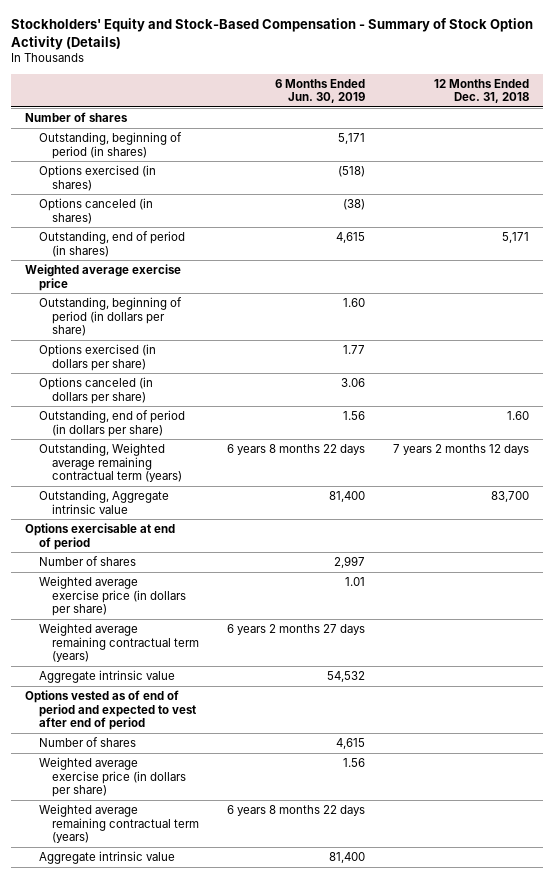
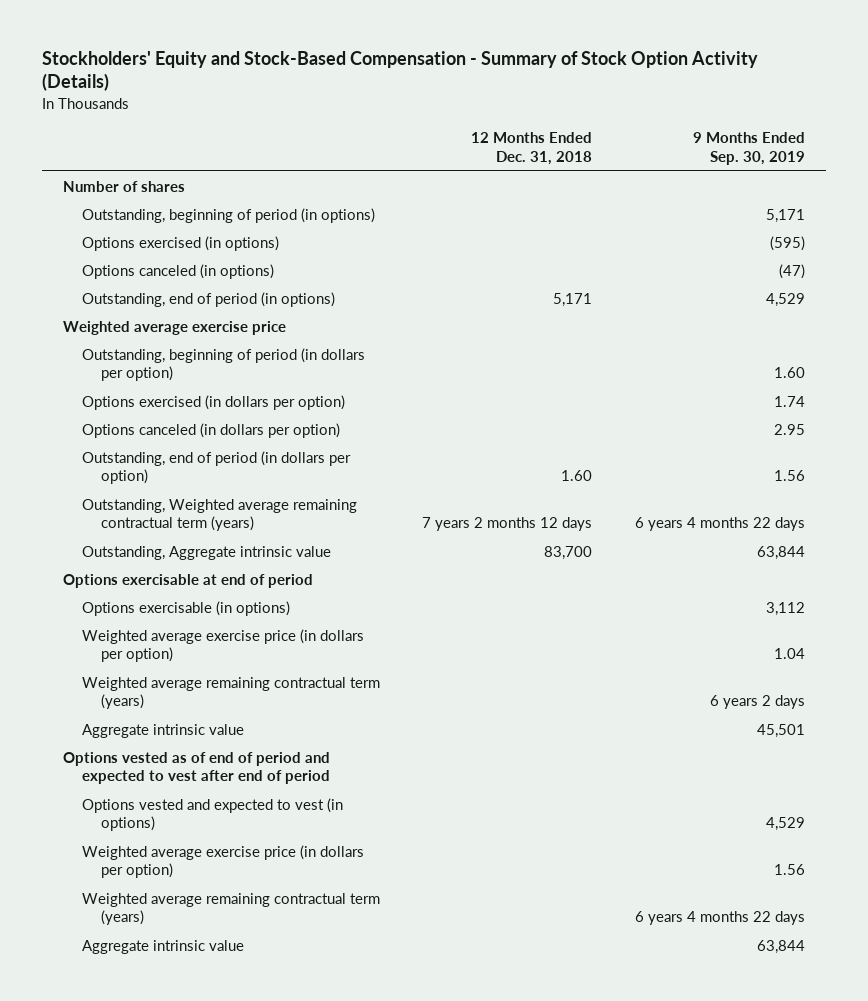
[275,78,366,104] 6 Months Ended Jun. 30, 2019 -> none
none -> [692,132,805,165] 9 Months Ended Sep. 30, 2019
[38,132,182,159] Outstanding, beginning of period (in shares) -> [81,207,375,223] Outstanding, beginning of period (in options)
[38,165,156,191] Options exercised (in shares) -> [81,235,279,251] Options exercised (in options)
[38,198,153,224] Options canceled (in shares) -> [81,263,274,279] Options canceled (in options)
[38,231,185,257] Outstanding, end of period (in shares) -> [81,291,335,307] Outstanding, end of period (in options)
[38,297,182,337] Outstanding, beginning of period (in dollars per share) -> [81,347,365,382] Outstanding, beginning of period (in dollars per option)
[38,344,156,371] Options exercised (in dollars per share) -> [81,394,345,410] Options exercised (in dollars per option)
[38,377,153,404] Options canceled (in dollars per share) -> [81,422,340,438] Options canceled (in dollars per option)
[38,410,185,437] Outstanding, end of period (in dollars per share) -> [81,450,351,485] Outstanding, end of period (in dollars per option)
[38,556,136,567] Number of shares -> [81,600,290,616] Options exercisable (in options)
[38,576,187,617] Weighted average exercise price (in dollars per share) -> [81,628,364,663] Weighted average exercise price (in dollars per option)
[38,737,136,748] Number of shares -> [81,797,343,832] Options vested and expected to vest (in options)
[38,757,187,798] Weighted average exercise price (in dollars per share) -> [81,844,364,879] Weighted average exercise price (in dollars per option)

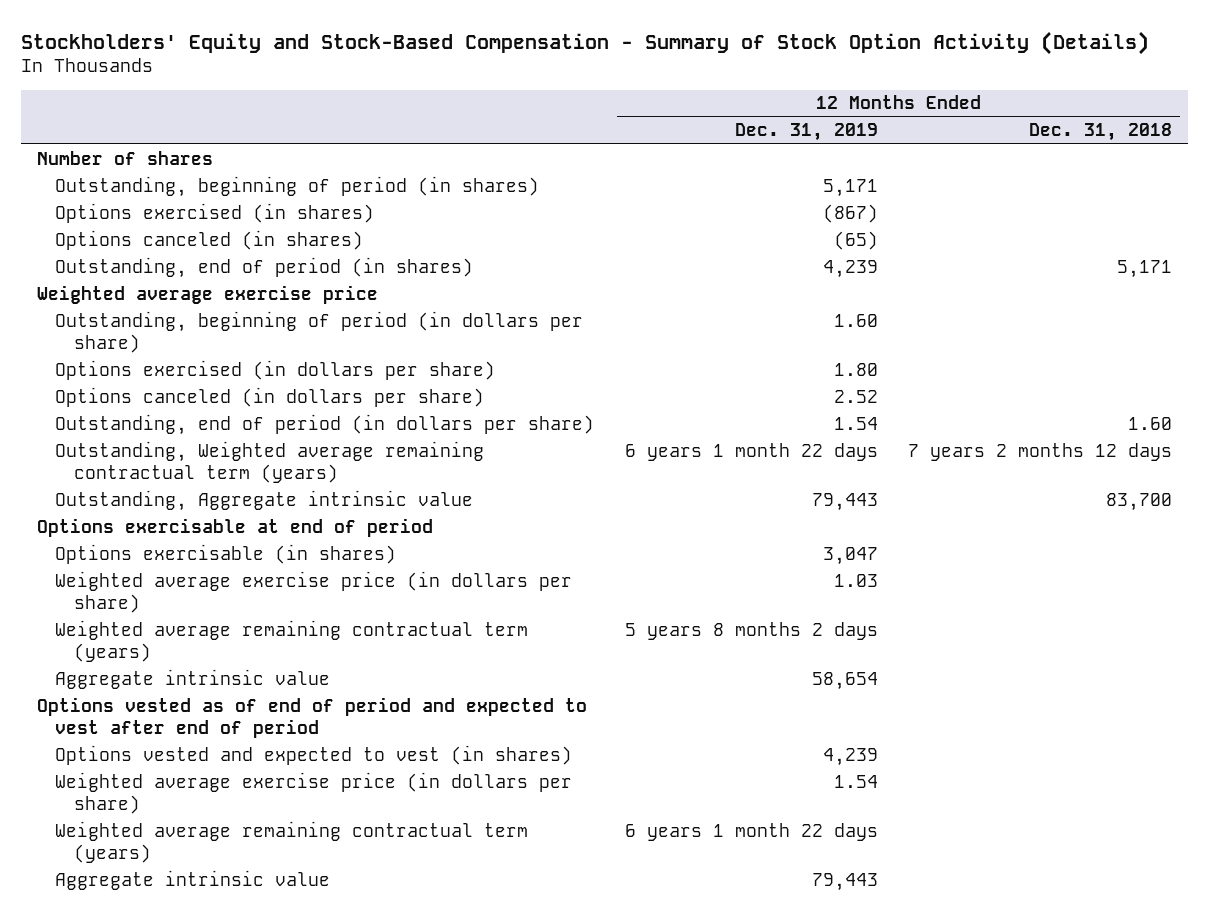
[692,132,805,165] 9 Months Ended Sep. 30, 2019 -> none
none -> [734,123,878,142] Dec. 31, 2019
[81,207,375,223] Outstanding, beginning of period (in options) -> [55,175,540,197] Outstanding, beginning of period (in shares)
[81,235,279,251] Options exercised (in options) -> [55,202,375,223] Options exercised (in shares)
[81,263,274,279] Options canceled (in options) -> [55,229,364,250] Options canceled (in shares)
[81,291,335,307] Outstanding, end of period (in options) -> [55,256,474,278] Outstanding, end of period (in shares)
[81,347,365,382] Outstanding, beginning of period (in dollars per option) -> [55,310,584,353] Outstanding, beginning of period (in dollars per share)
[81,394,345,410] Options exercised (in dollars per option) -> [55,359,496,380] Options exercised (in dollars per share)
[81,422,340,438] Options canceled (in dollars per option) -> [55,386,485,407] Options canceled (in dollars per share)
[81,450,351,485] Outstanding, end of period (in dollars per option) -> [55,413,595,435] Outstanding, end of period (in dollars per share)
[81,600,290,616] Options exercisable (in options) -> [55,543,397,564] Options exercisable (in shares)
[81,628,364,663] Weighted average exercise price (in dollars per option) -> [55,570,573,613] Weighted average exercise price (in dollars per share)
[81,797,343,832] Options vested and expected to vest (in options) -> [55,744,573,765] Options vested and expected to vest (in shares)
[81,844,364,879] Weighted average exercise price (in dollars per option) -> [55,771,573,814] Weighted average exercise price (in dollars per share)

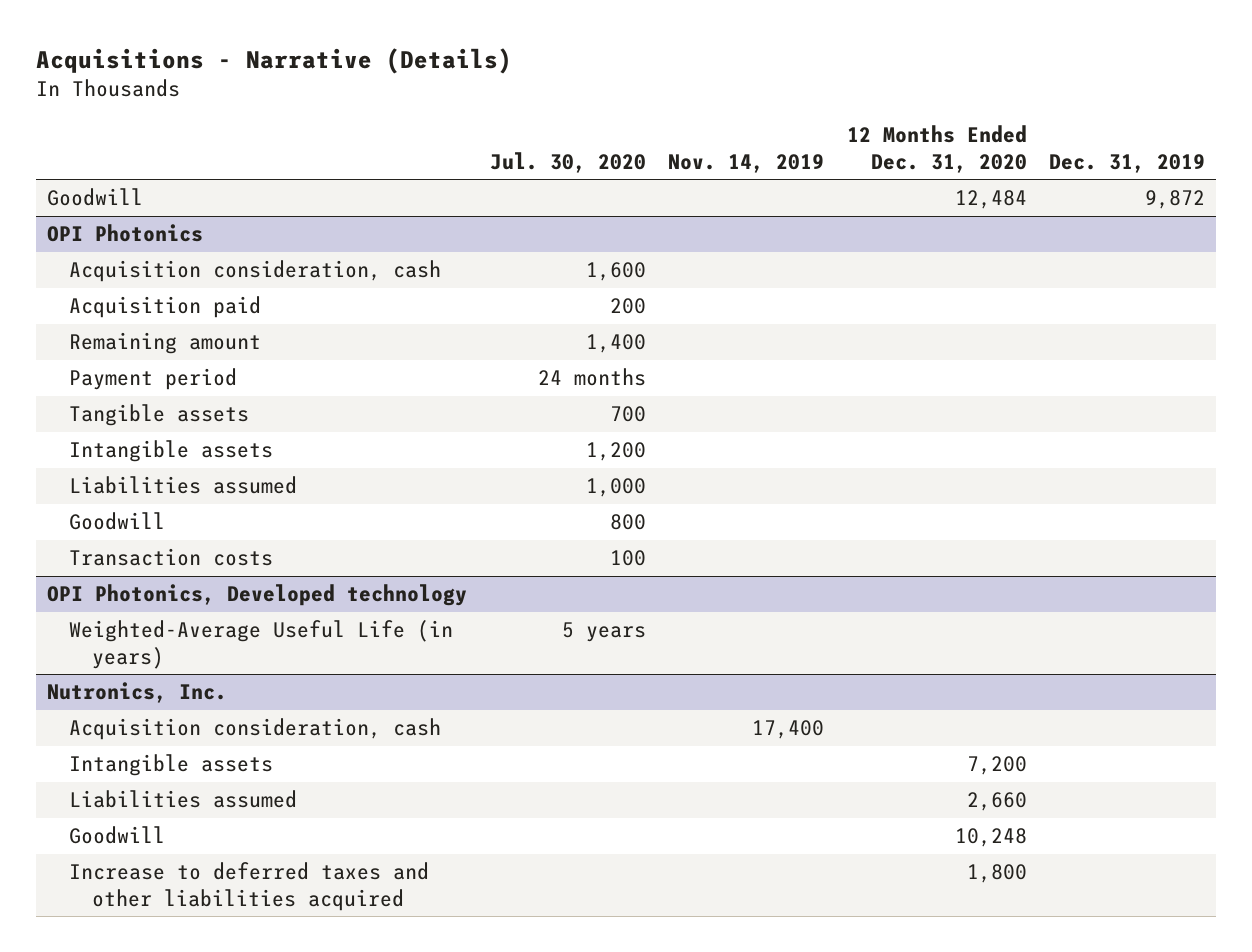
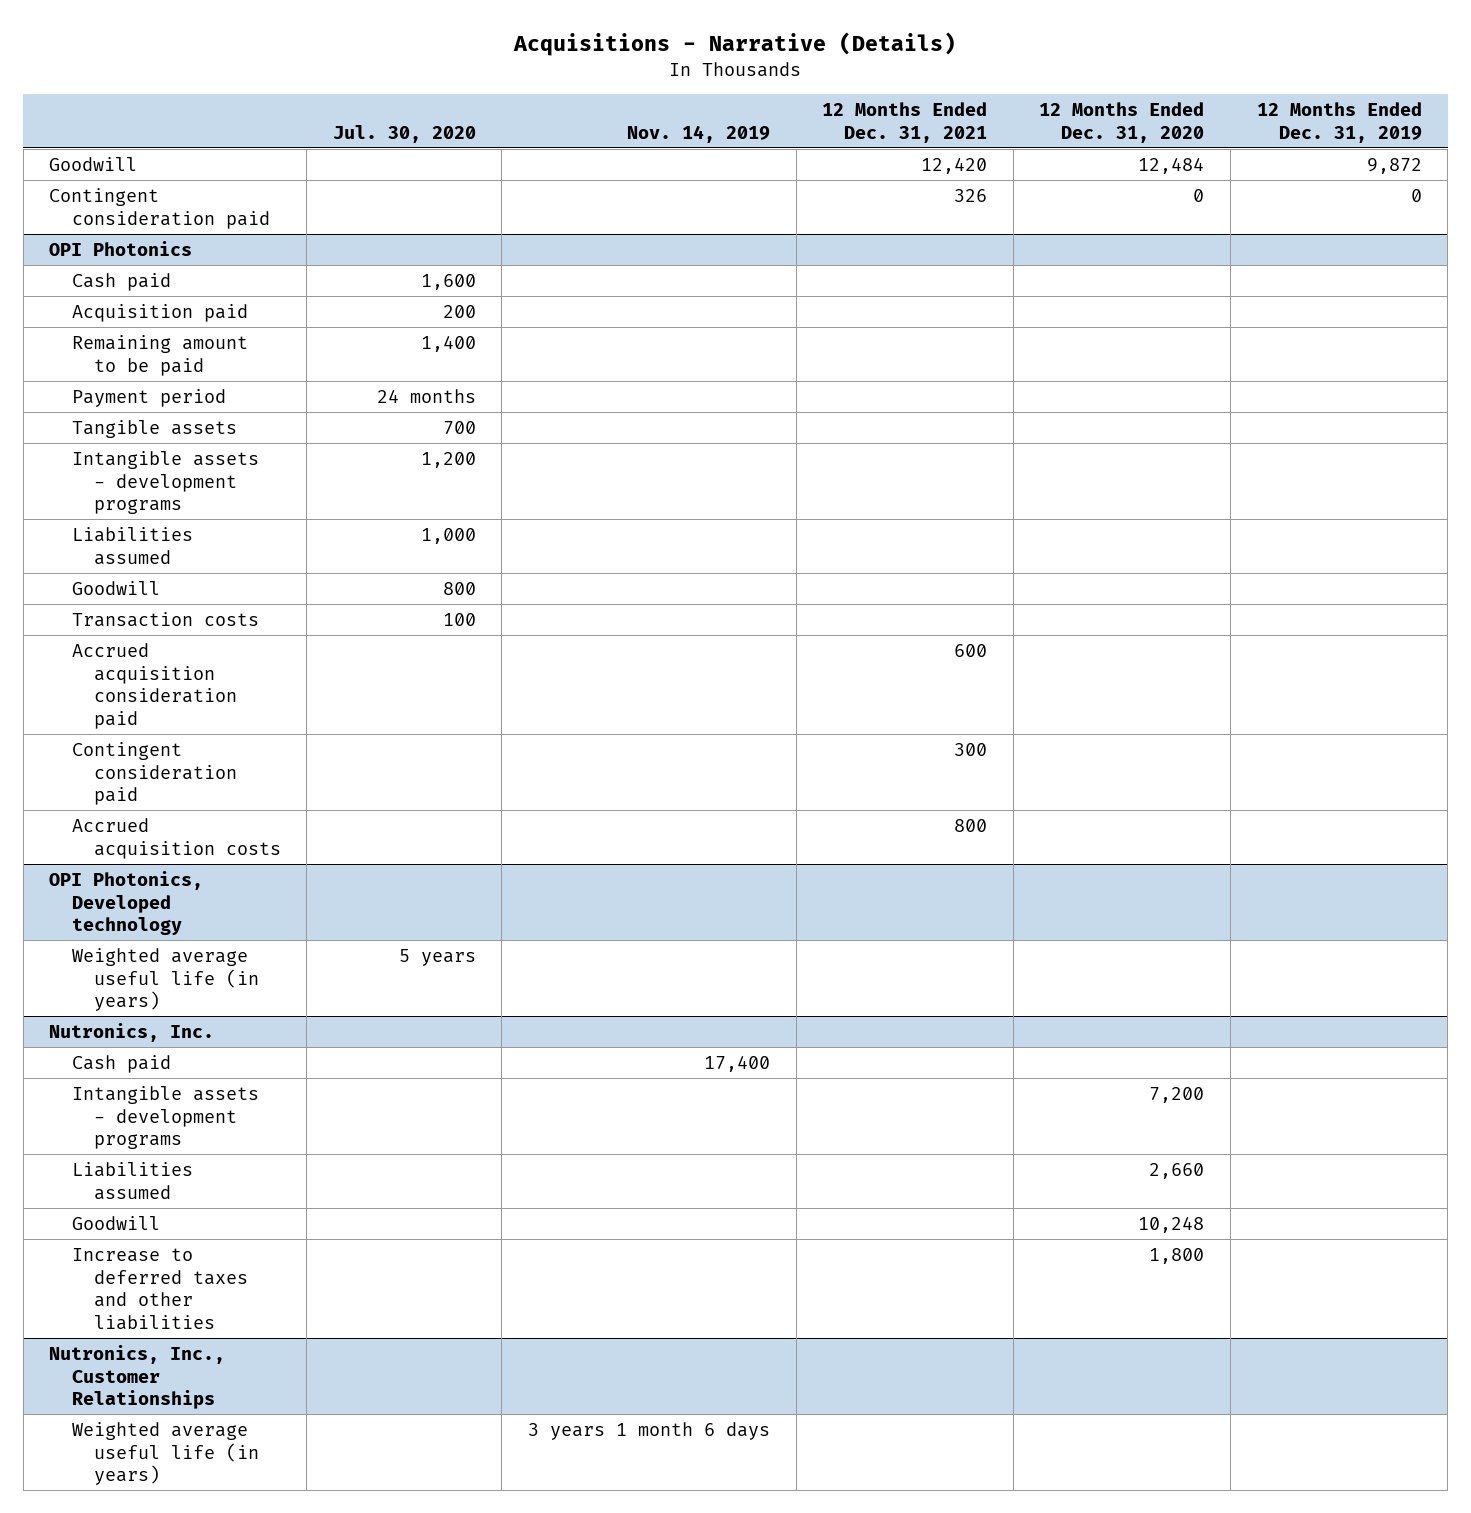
[1048,153,1205,173] Dec. 31, 2019 -> none
none -> [822,102,988,143] 12 Months Ended Dec. 31, 2021
none -> [1256,102,1422,143] 12 Months Ended Dec. 31, 2019
none -> [49,187,270,229] Contingent consideration paid
[69,260,442,283] Acquisition consideration, cash -> [71,272,171,291] Cash paid
[69,332,262,355] Remaining amount -> [71,334,248,376] Remaining amount to be paid
[69,440,274,463] Intangible assets -> [71,450,259,515] Intangible assets - development programs
none -> [71,642,237,730] Accrued acquisition consideration paid
none -> [71,741,237,806] Contingent consideration paid
none -> [71,817,281,859] Accrued acquisition costs
[69,620,454,669] Weighted-Average Useful Life (in years) -> [71,947,259,1012] Weighted average useful life (in years)
[69,718,442,741] Acquisition consideration, cash -> [71,1054,171,1073] Cash paid
[69,754,274,777] Intangible assets -> [71,1085,259,1150] Intangible assets - development programs
[69,862,430,911] Increase to deferred taxes and other liabilities acquired -> [71,1247,248,1331] Increase to deferred taxes and other liabilities
none -> [49,1344,226,1410] Nutronics, Inc., Customer Relationships
none -> [71,1421,259,1486] Weighted average useful life (in years)

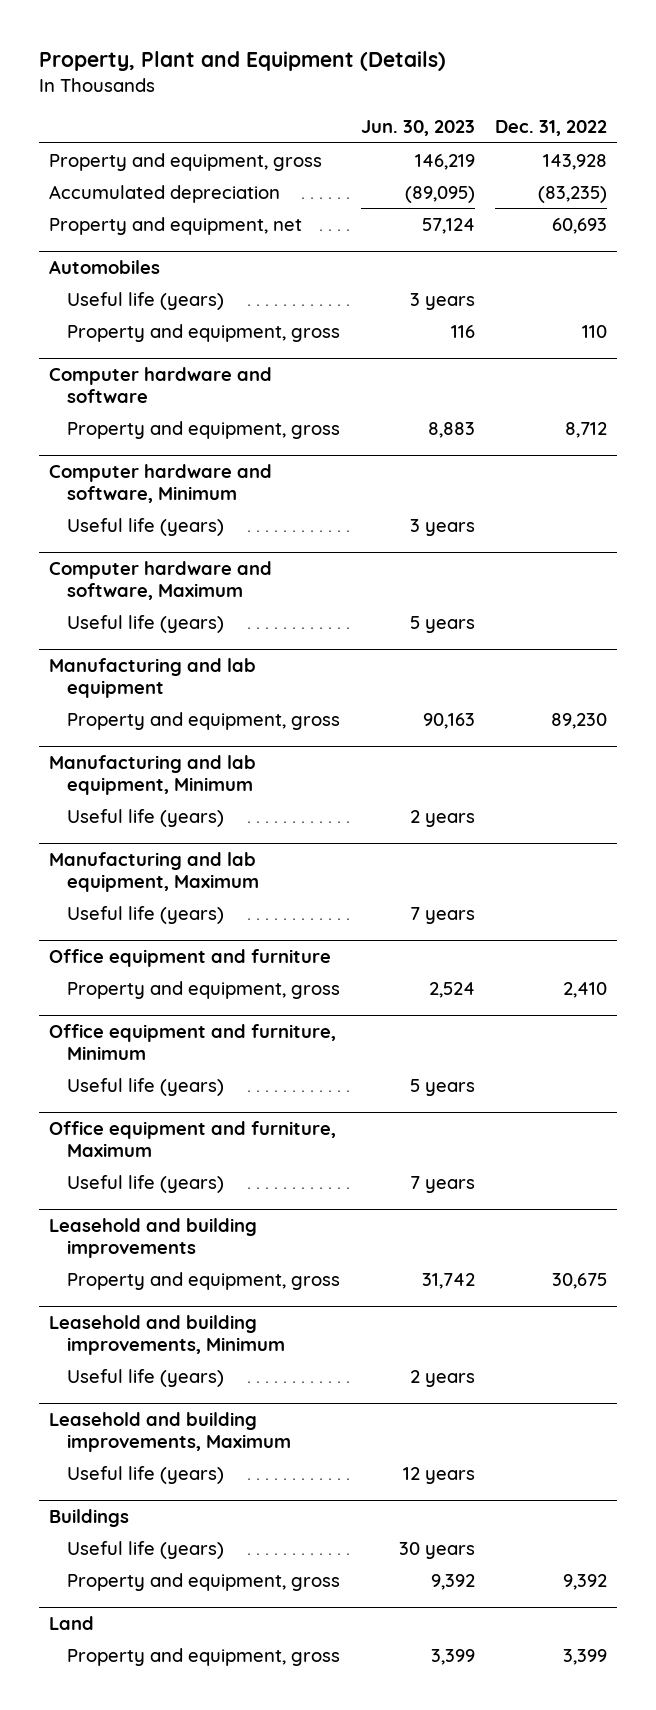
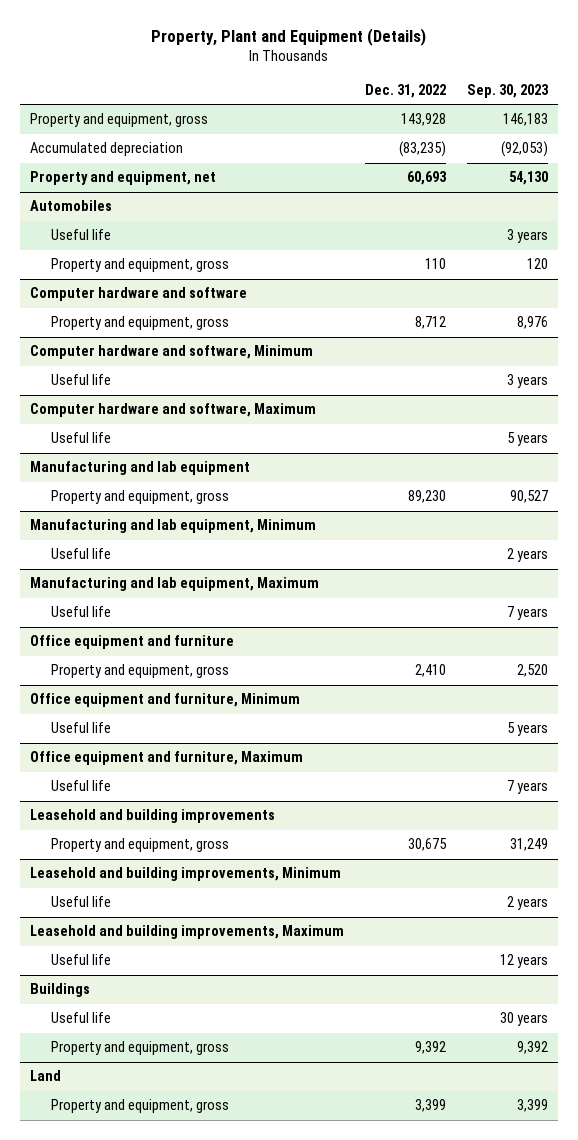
[360,120,475,137] Jun. 30, 2023 -> none
none -> [466,83,549,98] Sep. 30, 2023
[67,291,225,310] Useful life (years) -> [51,229,112,241] Useful life
[67,517,225,536] Useful life (years) -> [51,374,112,386] Useful life
[67,614,225,633] Useful life (years) -> [51,432,112,444] Useful life
[67,808,225,827] Useful life (years) -> [51,548,112,560] Useful life
[67,905,225,924] Useful life (years) -> [51,606,112,618] Useful life
[67,1077,225,1096] Useful life (years) -> [51,722,112,734] Useful life
[67,1174,225,1193] Useful life (years) -> [51,780,112,792] Useful life
[67,1368,225,1387] Useful life (years) -> [51,896,112,908] Useful life
[67,1465,225,1484] Useful life (years) -> [51,954,112,966] Useful life
[67,1540,225,1559] Useful life (years) -> [51,1012,112,1024] Useful life

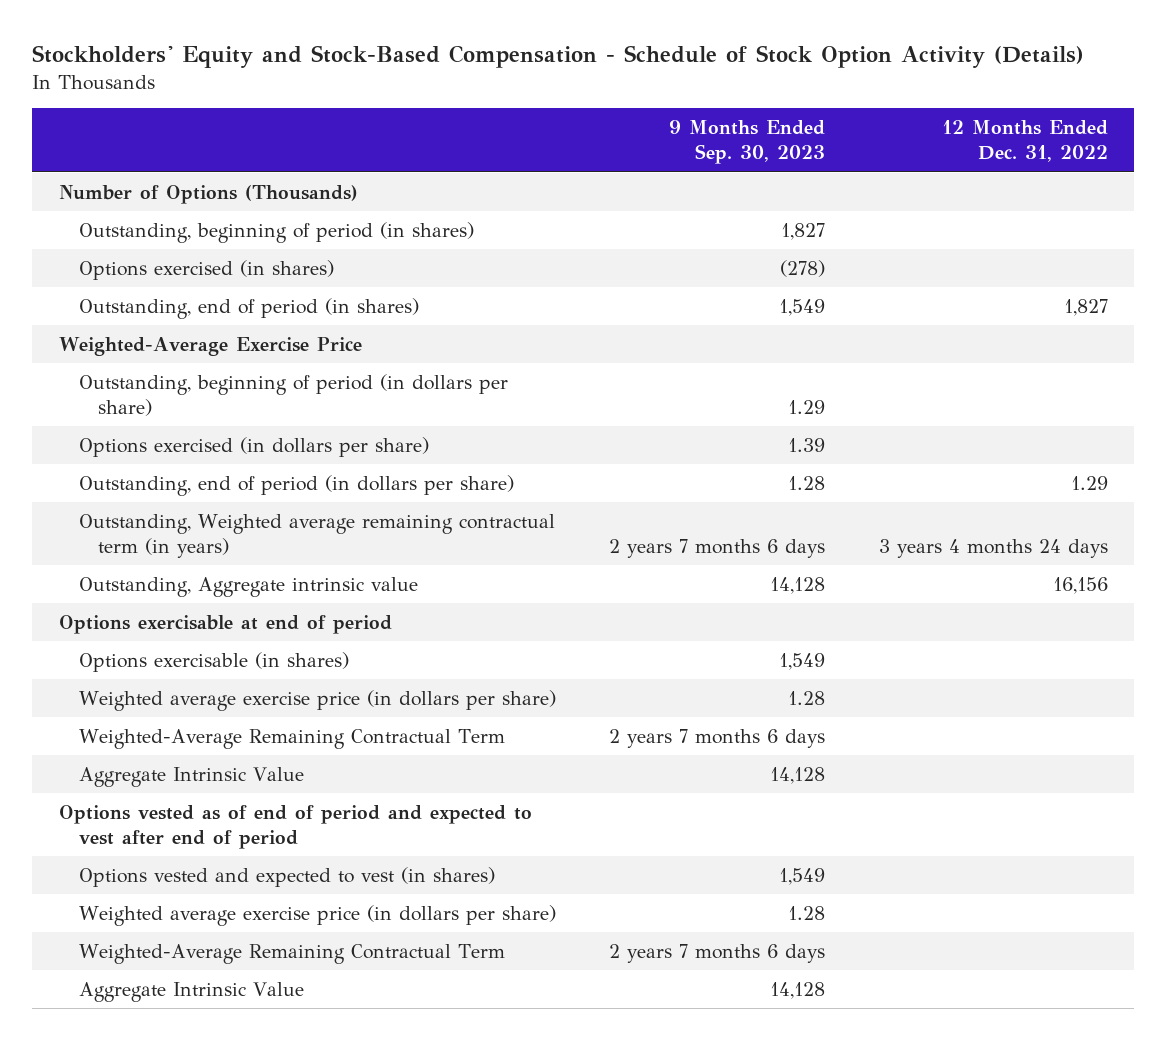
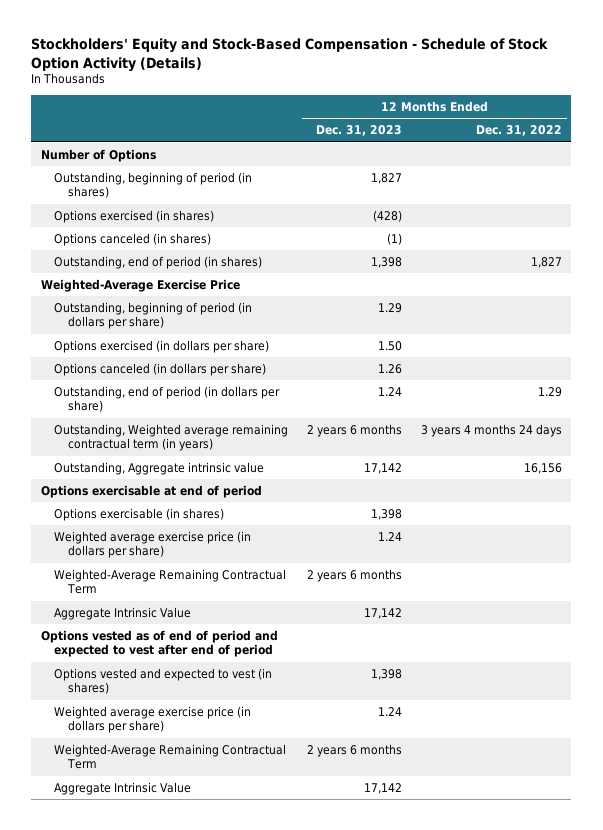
[669,120,826,165] 9 Months Ended Sep. 30, 2023 -> none
none -> [316,125,403,137] Dec. 31, 2023
[58,184,358,204] Number of Options (Thousands) -> [40,148,156,162] Number of Options
none -> [54,232,212,246] Options canceled (in shares)
none -> [54,362,267,376] Options canceled (in dollars per share)

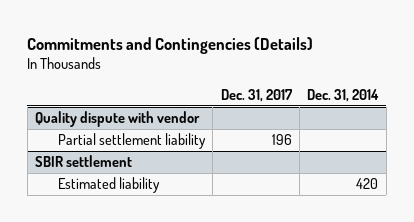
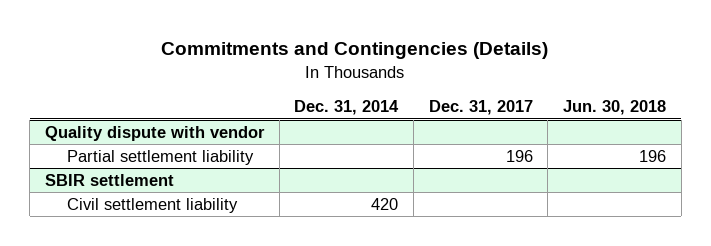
none -> [562,100,666,116] Jun. 30, 2018
[58,177,161,194] Estimated liability -> [66,197,238,213] Civil settlement liability

